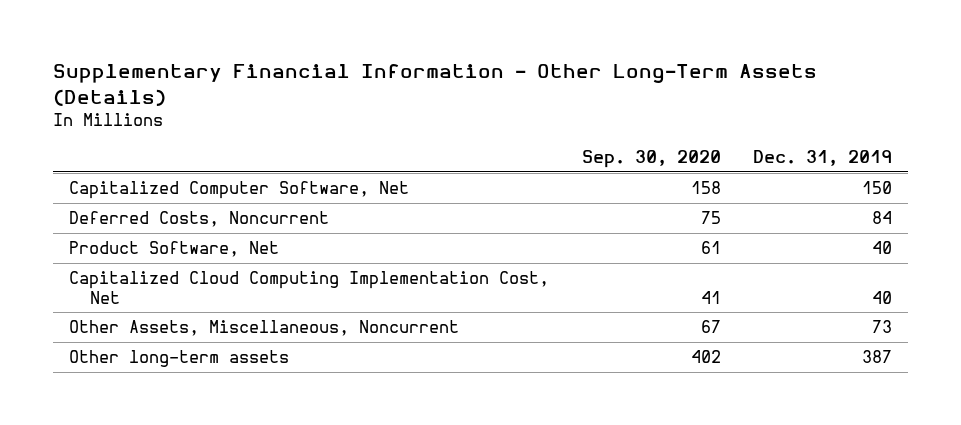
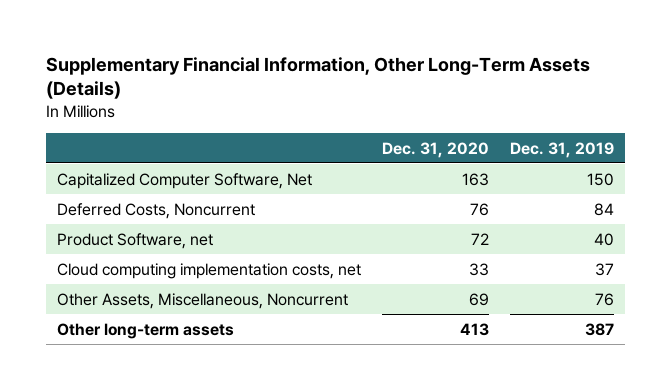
[53,64,818,106] Supplementary Financial Information - Other Long-Term Assets (Details) -> [45,56,590,100] Supplementary Financial Information, Other Long-Term Assets (Details)
[581,150,721,169] Sep. 30, 2020 -> none
none -> [381,141,489,158] Dec. 31, 2020
[69,241,280,258] Product Software, Net -> [56,232,213,249] Product Software, net
[69,271,550,304] Capitalized Cloud Computing Implementation Cost, Net -> [56,262,361,279] Cloud computing implementation costs, net
[872,290,893,304] 40 -> [594,262,614,276] 37
[872,320,893,334] 73 -> [594,292,614,306] 76

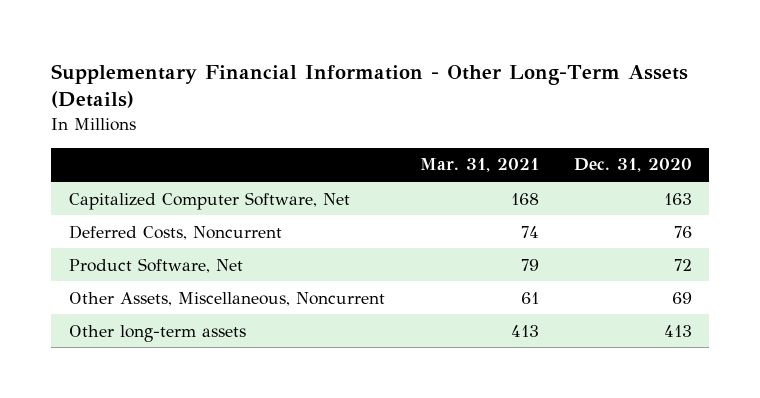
[45,56,590,100] Supplementary Financial Information, Other Long-Term Assets (Details) -> [51,63,689,109] Supplementary Financial Information - Other Long-Term Assets (Details)
[509,141,614,158] Dec. 31, 2019 -> none
none -> [419,158,539,173] Mar. 31, 2021
[56,262,361,279] Cloud computing implementation costs, net -> none
[56,232,213,249] Product Software, net -> [68,257,243,273] Product Software, Net

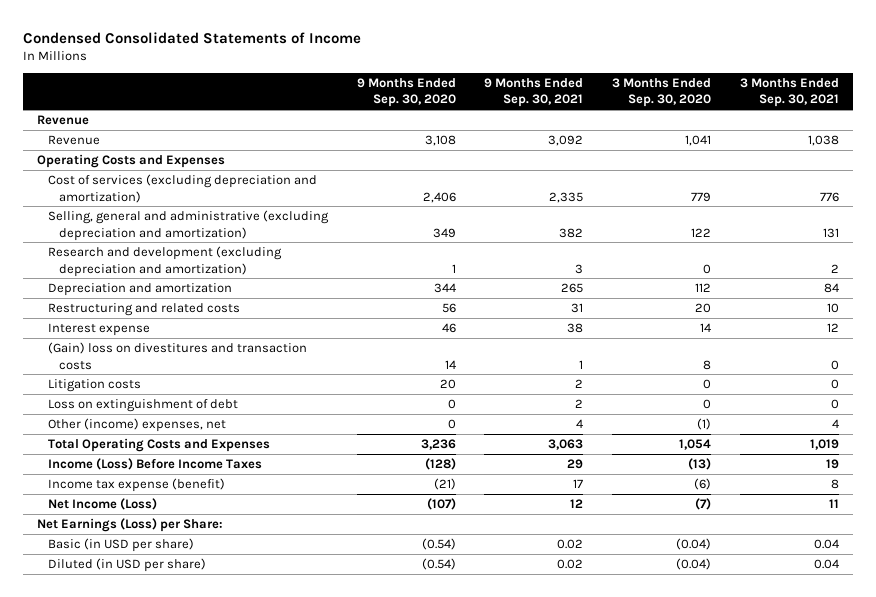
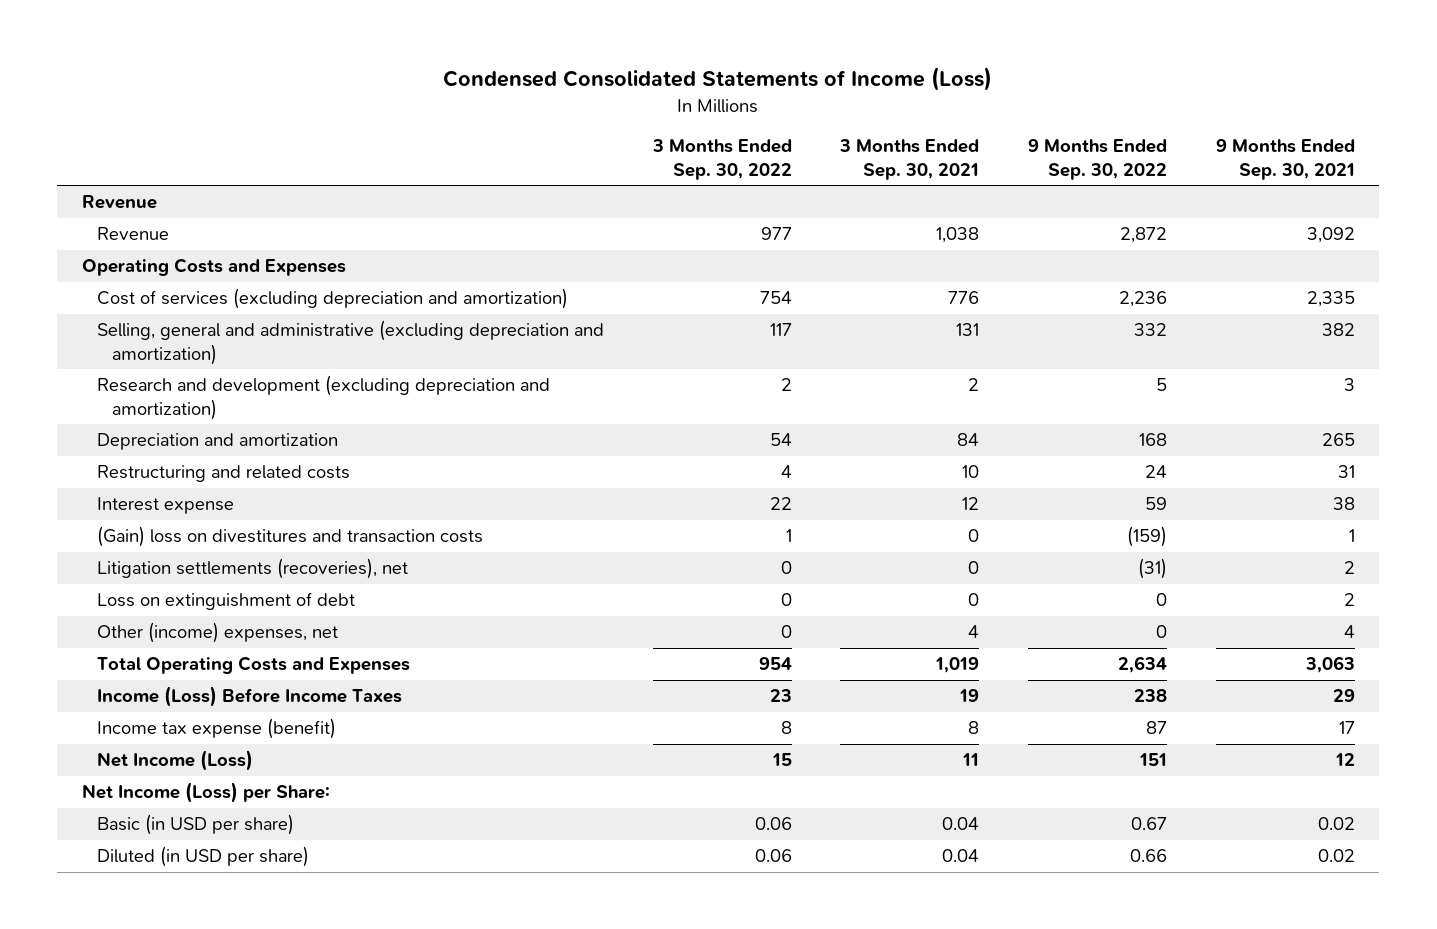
[22,31,361,44] Condensed Consolidated Statements of Income -> [443,67,993,92] Condensed Consolidated Statements of Income (Loss)
[356,77,456,108] 9 Months Ended Sep. 30, 2020 -> none
[612,77,712,108] 3 Months Ended Sep. 30, 2020 -> none
none -> [651,139,792,180] 3 Months Ended Sep. 30, 2022
none -> [1028,139,1168,180] 9 Months Ended Sep. 30, 2022
[48,379,142,393] Litigation costs -> [96,558,408,580] Litigation settlements (recoveries), net
[36,518,223,533] Net Earnings (Loss) per Share: -> [81,782,330,804] Net Income (Loss) per Share:

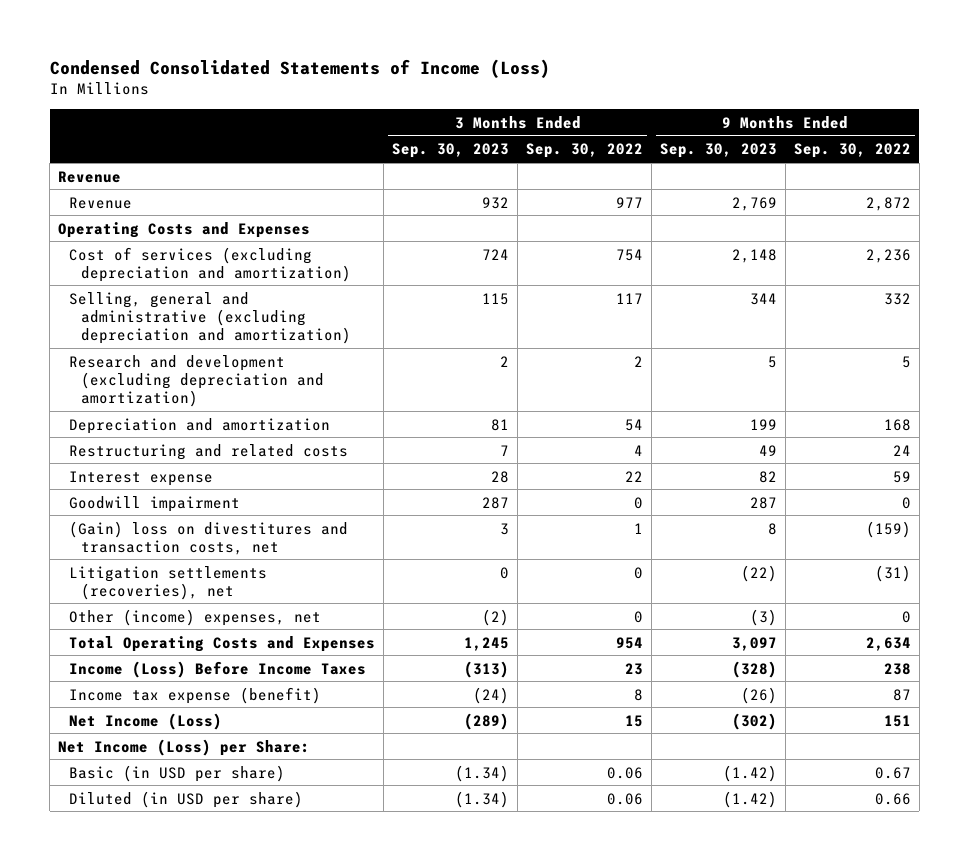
[839,139,980,180] 3 Months Ended Sep. 30, 2021 -> none
[1215,139,1355,180] 9 Months Ended Sep. 30, 2021 -> none
none -> [392,143,510,159] Sep. 30, 2023
none -> [659,143,777,159] Sep. 30, 2023
none -> [69,495,241,512] Goodwill impairment
[96,526,483,548] (Gain) loss on divestitures and transaction costs -> [69,520,349,555] (Gain) loss on divestitures and transaction costs, net
[96,592,355,611] Loss on extinguishment of debt -> none

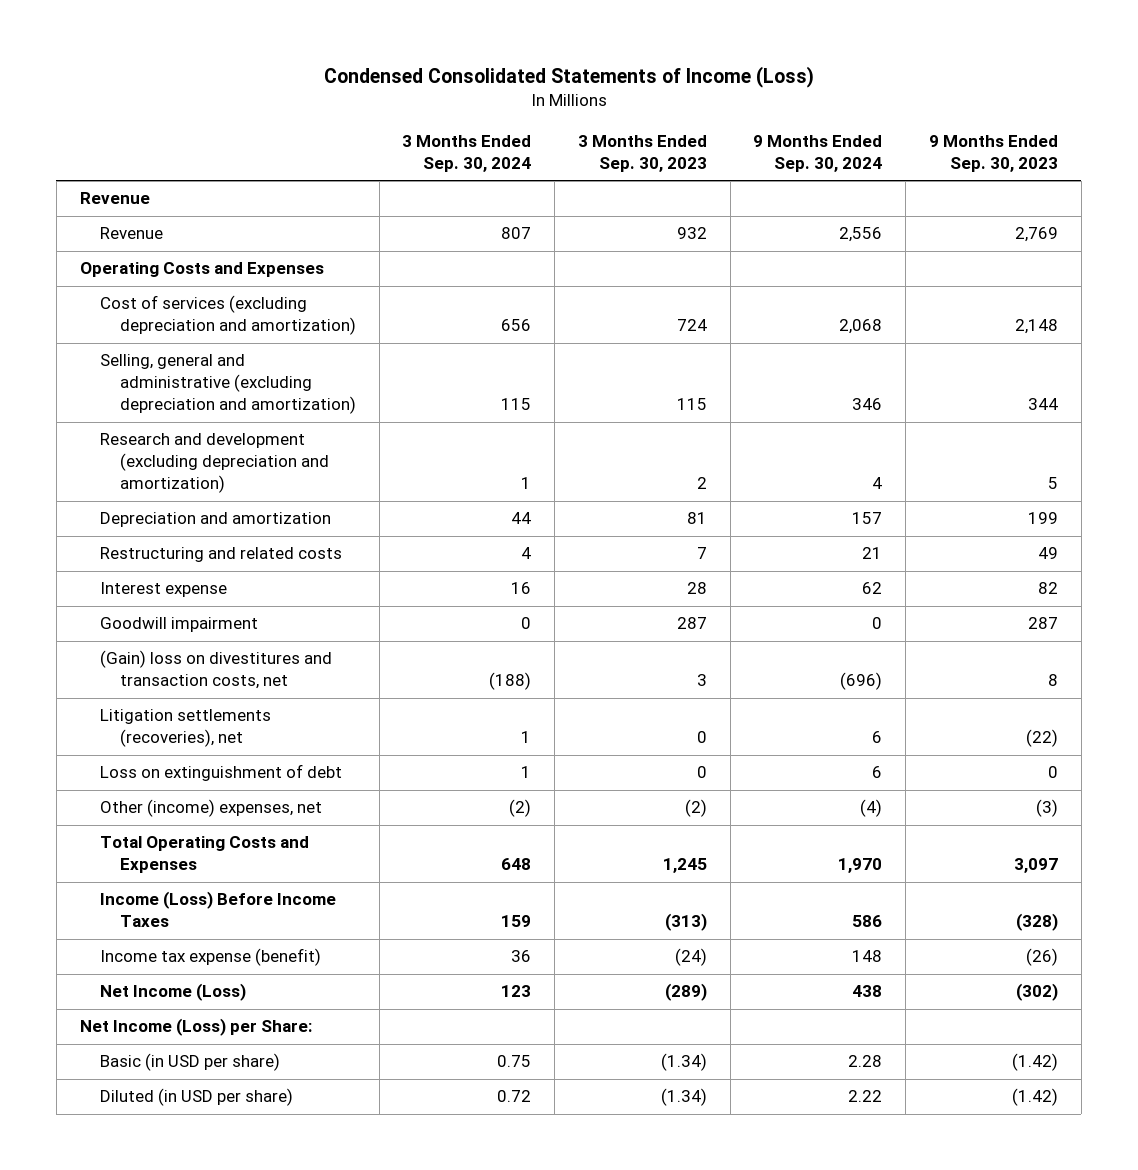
[526,143,644,159] Sep. 30, 2022 -> none
[793,143,911,159] Sep. 30, 2022 -> none
none -> [402,134,532,172] 3 Months Ended Sep. 30, 2024
none -> [753,134,883,172] 9 Months Ended Sep. 30, 2024
none -> [99,764,342,782] Loss on extinguishment of debt

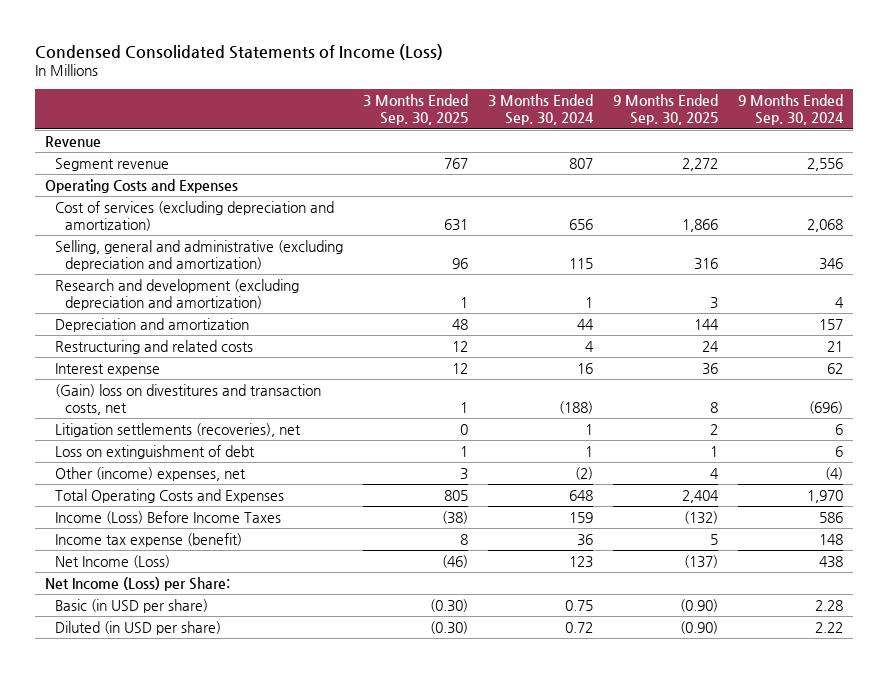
[577,134,707,172] 3 Months Ended Sep. 30, 2023 -> none
[928,134,1058,172] 9 Months Ended Sep. 30, 2023 -> none
none -> [363,94,469,126] 3 Months Ended Sep. 30, 2025
none -> [613,94,719,126] 9 Months Ended Sep. 30, 2025
[99,227,163,240] Revenue -> [55,158,170,172] Segment revenue
[99,617,258,633] Goodwill impairment -> none

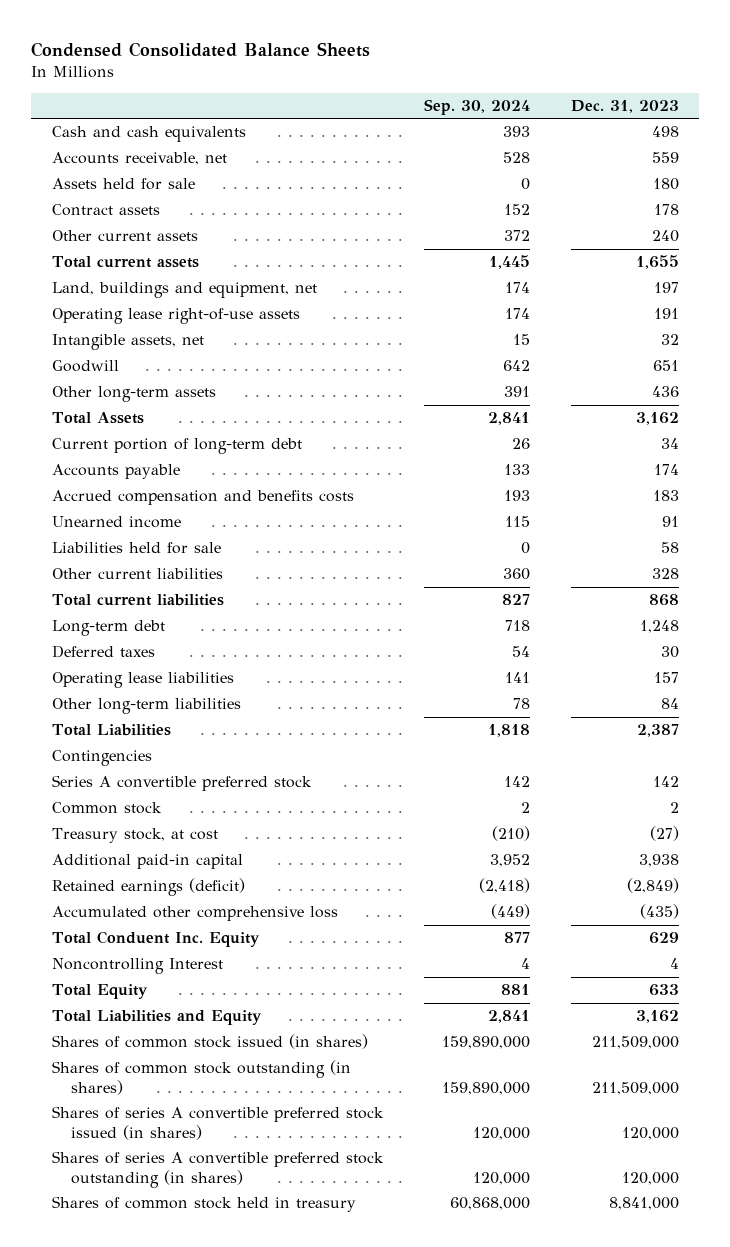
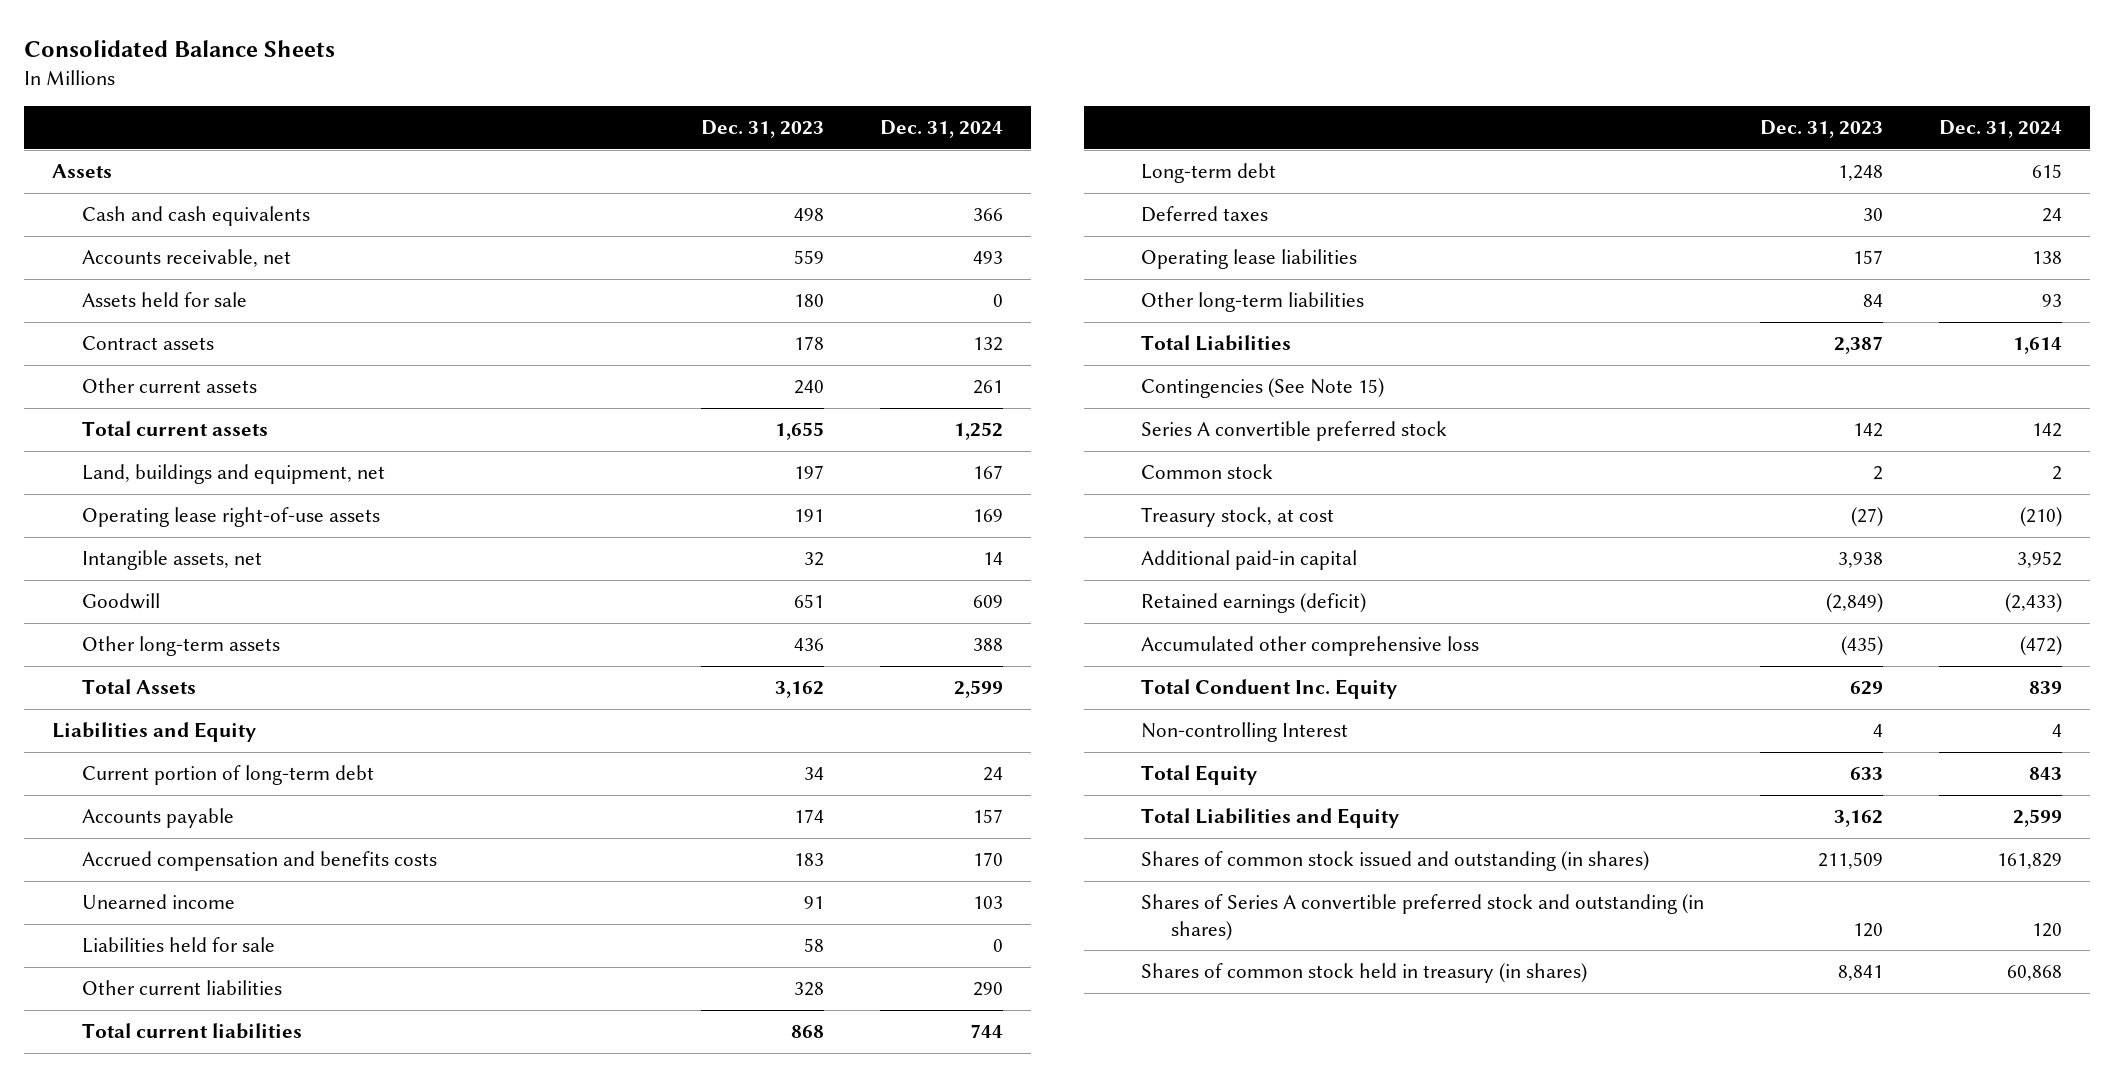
[31,41,371,57] Condensed Consolidated Balance Sheets -> [24,39,336,57] Consolidated Balance Sheets
[423,98,530,115] Sep. 30, 2024 -> none
none -> [879,120,1003,139] Dec. 31, 2024
none -> [52,164,113,179] Assets
none -> [52,722,257,743] Liabilities and Equity
[51,750,152,767] Contingencies -> [1141,378,1385,399] Contingencies (See Note 15)
[51,958,223,975] Noncontrolling Interest -> [1141,722,1349,743] Non-controlling Interest
[51,1034,368,1050] Shares of common stock issued (in shares) -> none
[51,1106,384,1140] Shares of series A convertible preferred stock issued (in shares) -> none
[51,1060,351,1095] Shares of common stock outstanding (in shares) -> [1141,851,1650,872] Shares of common stock issued and outstanding (in shares)
[591,1081,679,1095] 211,509,000 -> [1818,852,1884,870] 211,509
[51,1151,384,1188] Shares of series A convertible preferred stock outstanding (in shares) -> [1141,894,1705,941] Shares of Series A convertible preferred stock and outstanding (in shares)
[621,1171,679,1185] 120,000 -> [1853,922,1884,937] 120
[51,1196,356,1213] Shares of common stock held in treasury -> [1141,963,1588,984] Shares of common stock held in treasury (in shares)
[608,1197,679,1211] 8,841,000 -> [1838,965,1884,982] 8,841

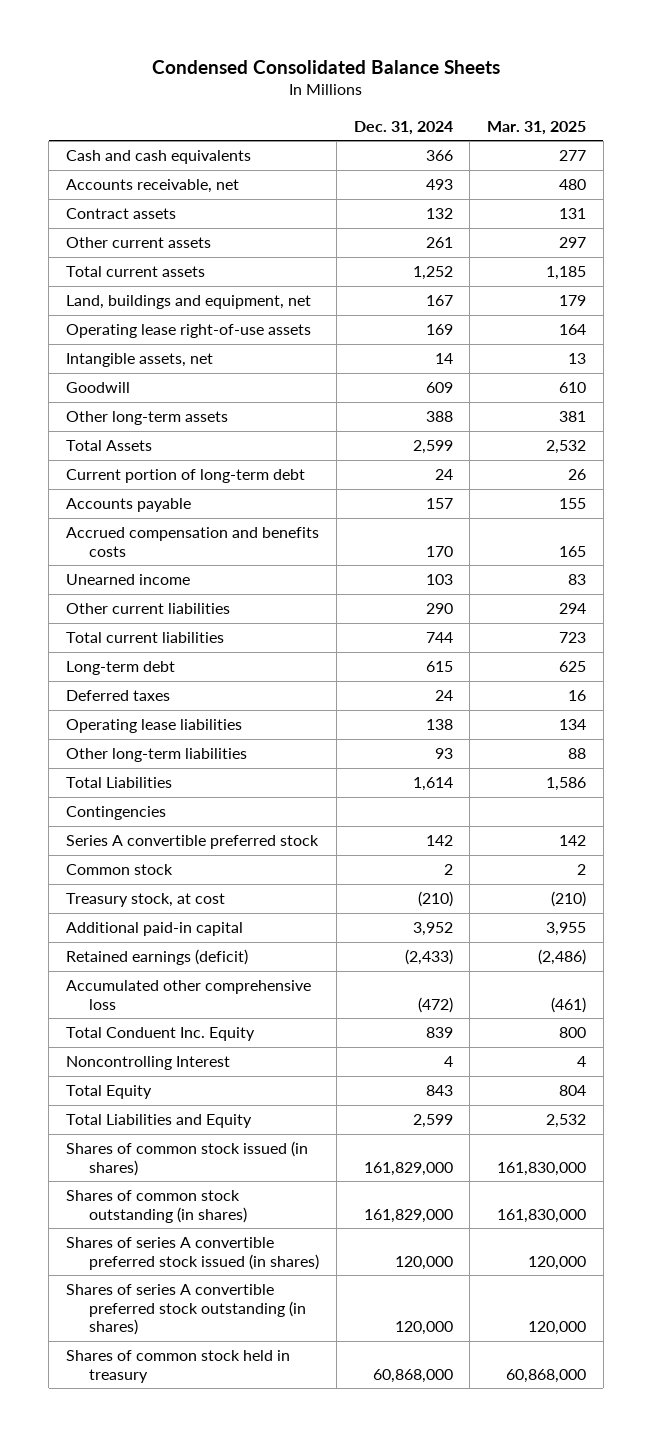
[24,39,336,57] Consolidated Balance Sheets -> [151,59,500,74] Condensed Consolidated Balance Sheets
[700,120,824,139] Dec. 31, 2023 -> none
none -> [487,120,587,135] Mar. 31, 2025
[52,164,113,179] Assets -> none
[82,292,248,308] Assets held for sale -> none
[52,722,257,743] Liabilities and Equity -> none
[82,937,276,954] Liabilities held for sale -> none
[1141,378,1385,399] Contingencies (See Note 15) -> [65,806,166,821] Contingencies
[1141,722,1349,743] Non-controlling Interest -> [65,1056,230,1071] Noncontrolling Interest
none -> [65,1141,308,1176] Shares of common stock issued (in shares)
[1141,851,1650,872] Shares of common stock issued and outstanding (in shares) -> [65,1190,248,1223] Shares of common stock outstanding (in shares)
[1997,853,2063,870] 161,829 -> [363,1208,453,1223] 161,829,000
none -> [65,1237,320,1270] Shares of series A convertible preferred stock issued (in shares)
[1141,894,1705,941] Shares of Series A convertible preferred stock and outstanding (in shares) -> [65,1284,307,1336] Shares of series A convertible preferred stock outstanding (in shares)
[2032,922,2063,937] 120 -> [394,1321,453,1336] 120,000
[1141,963,1588,984] Shares of common stock held in treasury (in shares) -> [65,1350,290,1383] Shares of common stock held in treasury
[2007,965,2063,982] 60,868 -> [372,1368,453,1383] 60,868,000

